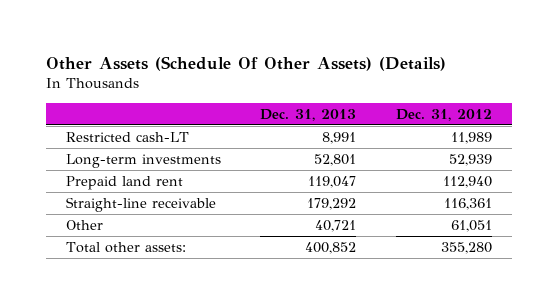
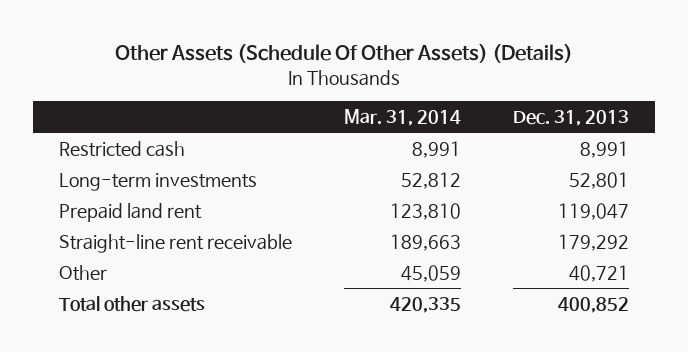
[396,108,493,121] Dec. 31, 2012 -> none
none -> [344,109,462,127] Mar. 31, 2014
[65,131,189,142] Restricted cash-LT -> [58,140,185,157] Restricted cash
[65,196,216,212] Straight-line receivable -> [58,233,292,253] Straight-line rent receivable
[65,241,186,253] Total other assets: -> [58,295,205,312] Total other assets

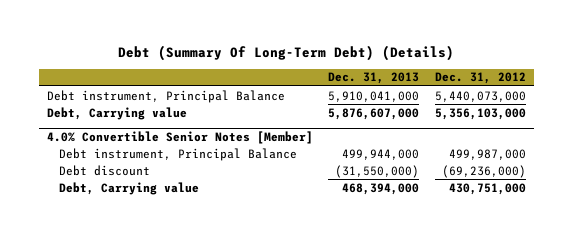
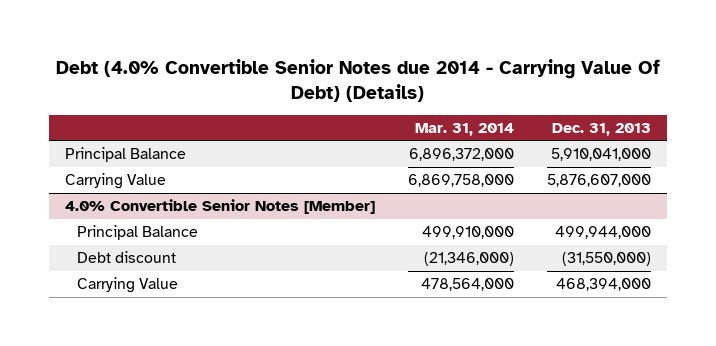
[118,44,455,61] Debt (Summary Of Long-Term Debt) (Details) -> [56,58,661,102] Debt (4.0% Convertible Senior Notes due 2014 - Carrying Value Of Debt) (Details)
[435,72,527,85] Dec. 31, 2012 -> none
none -> [415,122,515,136] Mar. 31, 2014
[46,89,285,103] Debt instrument, Principal Balance -> [65,147,187,163] Principal Balance
[46,106,187,120] Debt, Carrying value -> [65,173,167,190] Carrying Value
[58,147,297,161] Debt instrument, Principal Balance -> [76,225,198,241] Principal Balance
[58,181,199,195] Debt, Carrying value -> [76,277,178,294] Carrying Value

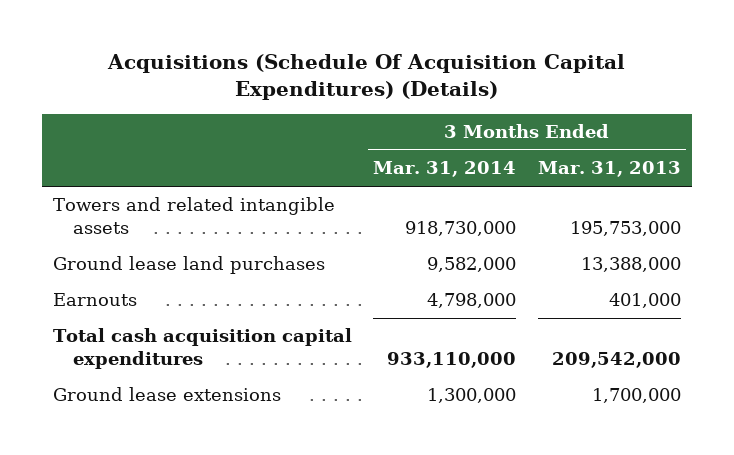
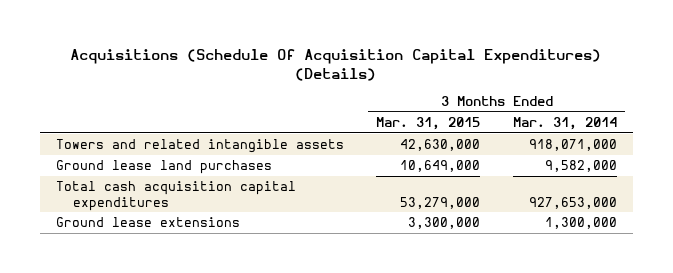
[537,161,681,178] Mar. 31, 2013 -> none
none -> [376,116,481,130] Mar. 31, 2015
[405,220,517,236] 918,730,000 -> [528,139,617,152] 918,071,000
[52,293,137,307] Earnouts -> none
[387,351,517,368] 933,110,000 -> [528,196,617,209] 927,653,000

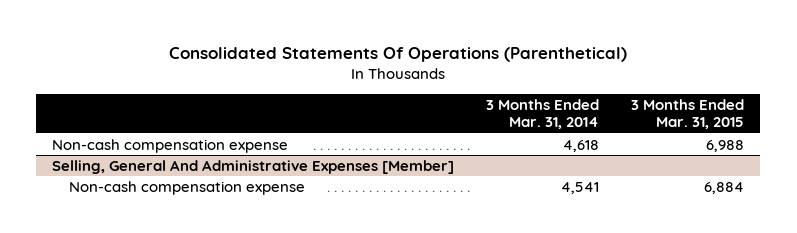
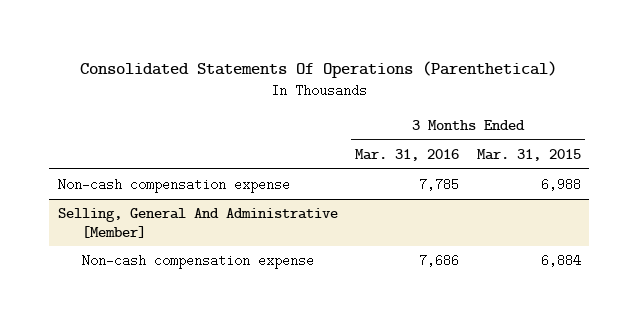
[486,98,600,130] 3 Months Ended Mar. 31, 2014 -> none
none -> [355,149,460,162] Mar. 31, 2016
[52,159,455,174] Selling, General And Administrative Expenses [Member] -> [58,208,339,238] Selling, General And Administrative [Member]

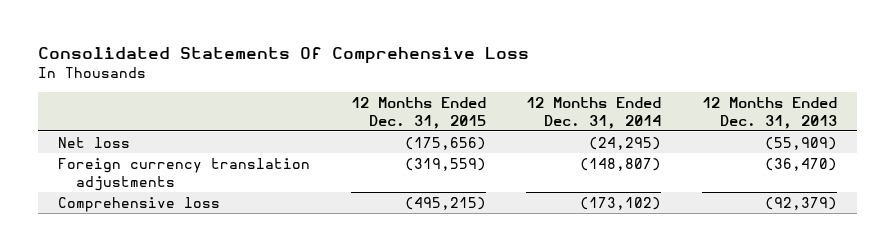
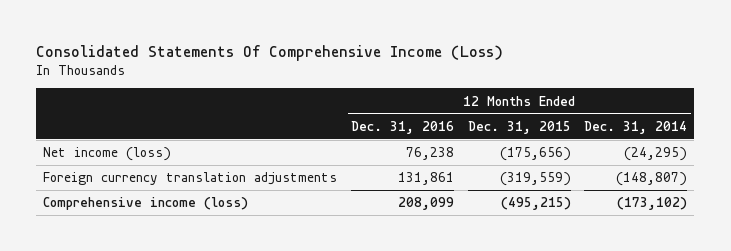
[37,47,529,65] Consolidated Statements Of Comprehensive Loss -> [36,45,504,62] Consolidated Statements Of Comprehensive Income (Loss)
[701,96,837,129] 12 Months Ended Dec. 31, 2013 -> none
none -> [350,120,454,134] Dec. 31, 2016
[58,136,131,148] Net loss -> [43,147,172,162] Net income (loss)
[58,196,221,212] Comprehensive loss -> [43,197,249,211] Comprehensive income (loss)

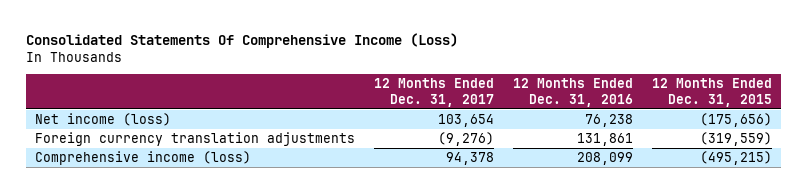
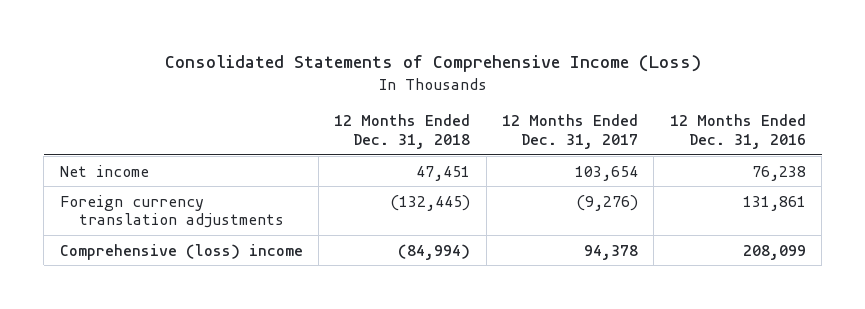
[25,32,458,48] Consolidated Statements Of Comprehensive Income (Loss) -> [164,55,701,73] Consolidated Statements of Comprehensive Income (Loss)
[651,77,772,107] 12 Months Ended Dec. 31, 2015 -> none
none -> [334,114,471,149] 12 Months Ended Dec. 31, 2018
[35,113,172,127] Net income (loss) -> [59,164,149,177] Net income
[35,151,252,166] Comprehensive income (loss) -> [59,243,303,260] Comprehensive (loss) income

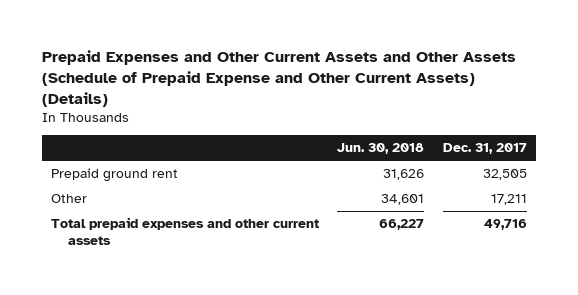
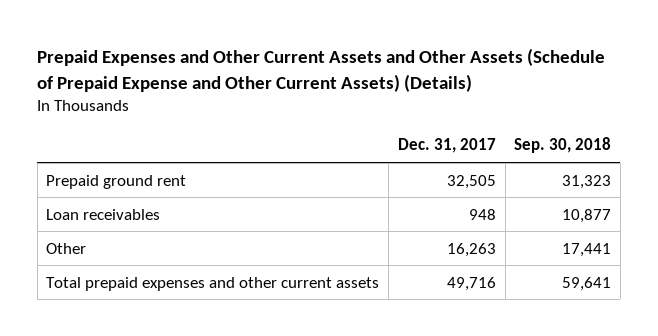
[337,143,425,155] Jun. 30, 2018 -> none
none -> [514,137,612,154] Sep. 30, 2018
none -> [46,208,161,220] Loan receivables
[491,194,528,206] 17,211 -> [446,242,496,257] 16,263

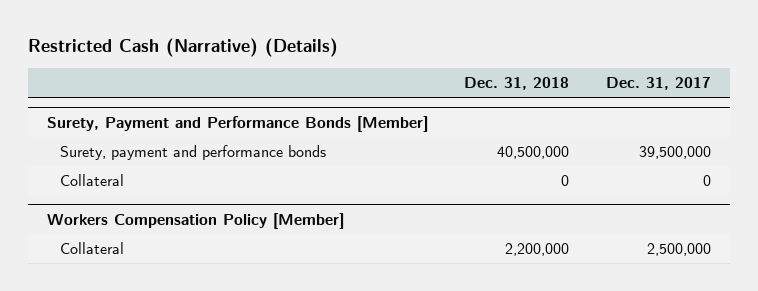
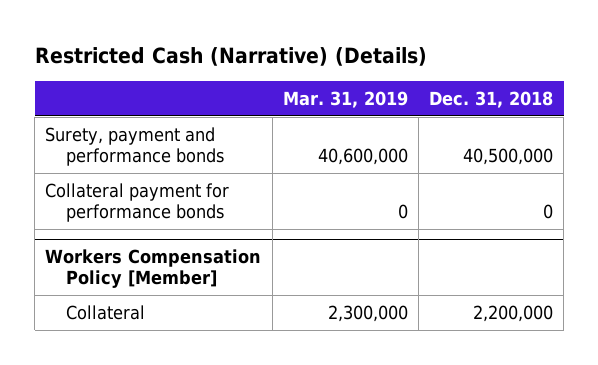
[606,76,712,90] Dec. 31, 2017 -> none
none -> [282,90,408,108] Mar. 31, 2019
[46,115,428,132] Surety, Payment and Performance Bonds [Member] -> none
[59,174,124,187] Collateral -> none
none -> [45,183,230,222] Collateral payment for performance bonds

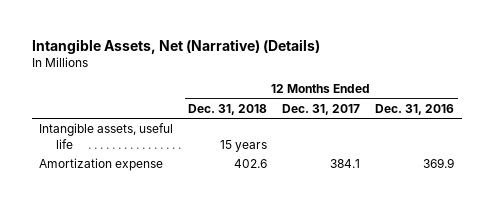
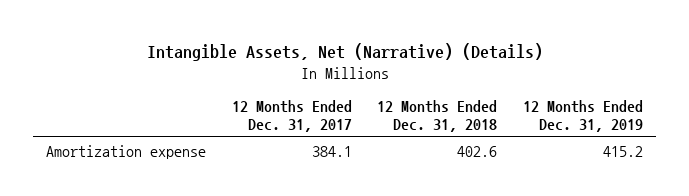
[375,103,455,115] Dec. 31, 2016 -> none
none -> [522,99,643,133] 12 Months Ended Dec. 31, 2019
[39,123,174,149] Intangible assets, useful life -> none

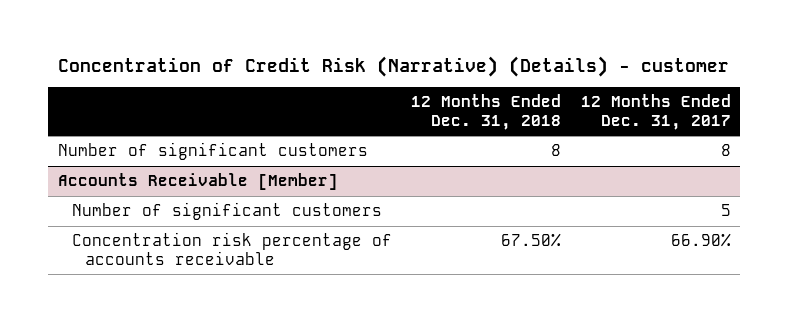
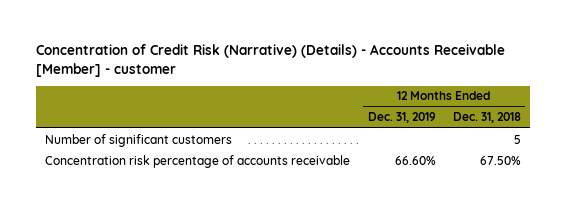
[58,55,730,77] Concentration of Credit Risk (Narrative) (Details) - customer -> [36,44,506,77] Concentration of Credit Risk (Narrative) (Details) - Accounts Receivable [Member] - customer
[580,94,731,130] 12 Months Ended Dec. 31, 2017 -> none
none -> [367,112,436,124] Dec. 31, 2019
[57,173,338,191] Accounts Receivable [Member] -> none
[71,202,382,221] Number of significant customers -> none
[551,144,562,157] 8 -> [513,134,521,144] 5

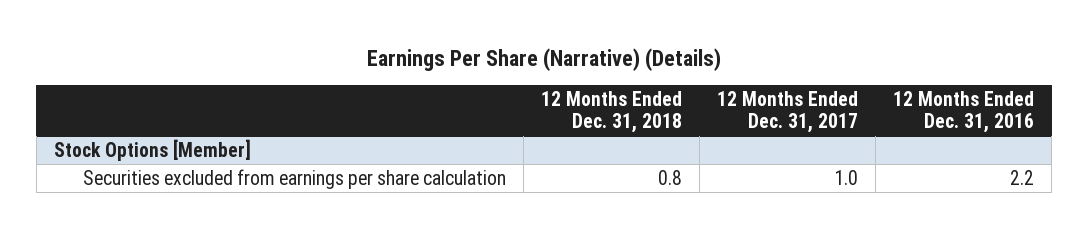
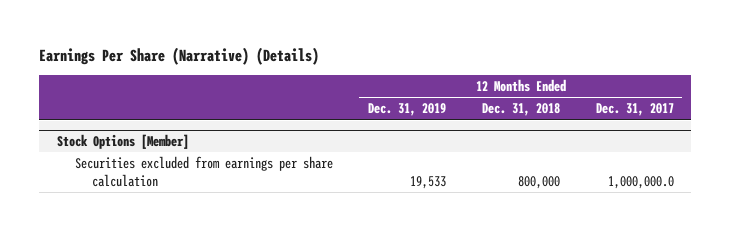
[893,90,1035,134] 12 Months Ended Dec. 31, 2016 -> none
none -> [368,103,447,117] Dec. 31, 2019
[658,169,683,185] 0.8 -> [517,176,560,190] 800,000
[834,169,859,185] 1.0 -> [607,176,674,190] 1,000,000.0

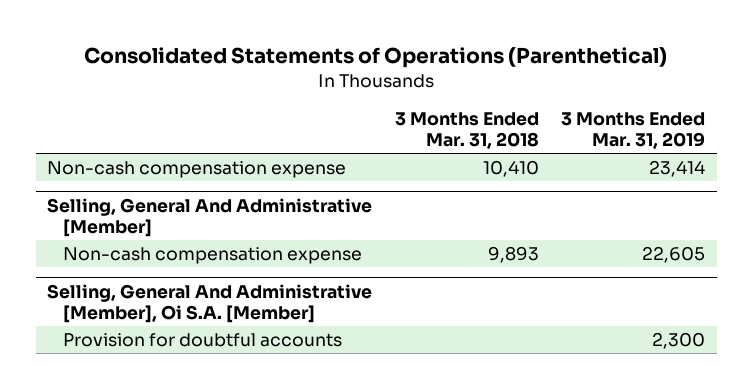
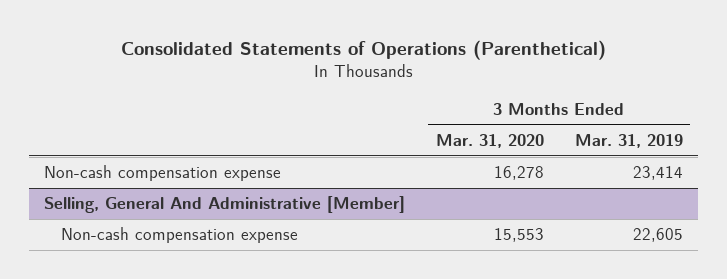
[394,111,539,150] 3 Months Ended Mar. 31, 2018 -> none
none -> [436,133,545,148] Mar. 31, 2020
[47,283,373,324] Selling, General And Administrative [Member], Oi S.A. [Member] -> none
[63,333,343,348] Provision for doubtful accounts -> none

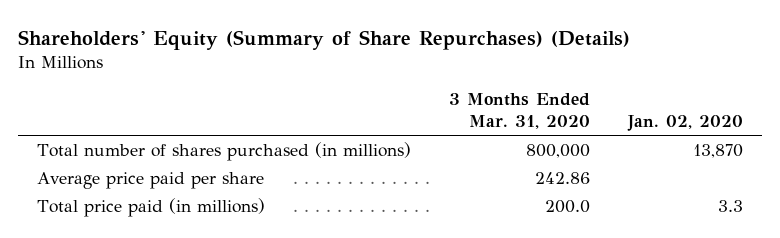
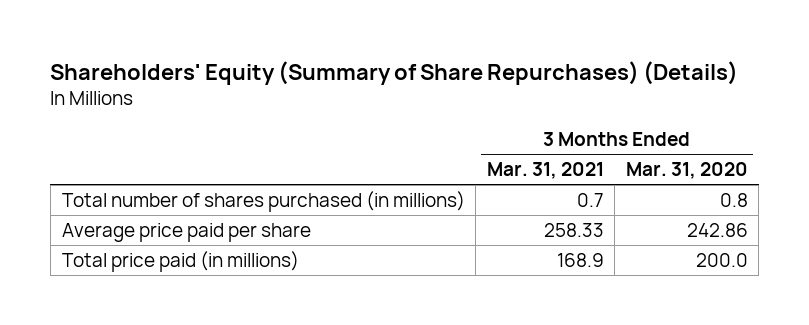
[627,115,744,132] Jan. 02, 2020 -> none
none -> [486,162,604,180] Mar. 31, 2021
[526,144,591,159] 800,000 -> [719,192,748,207] 0.8

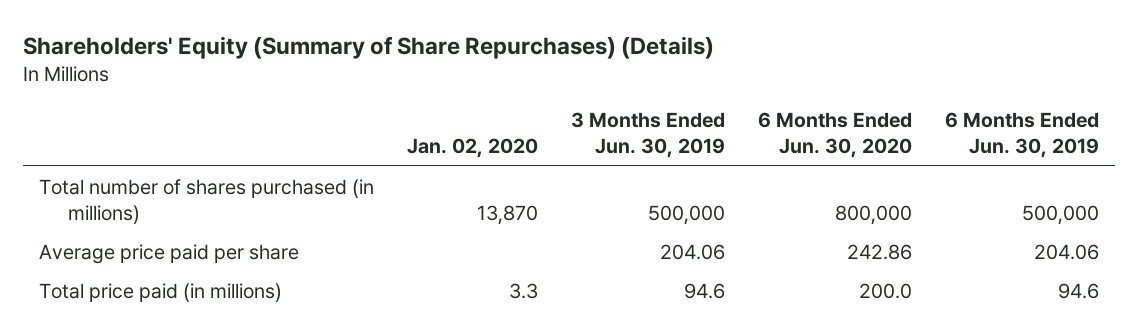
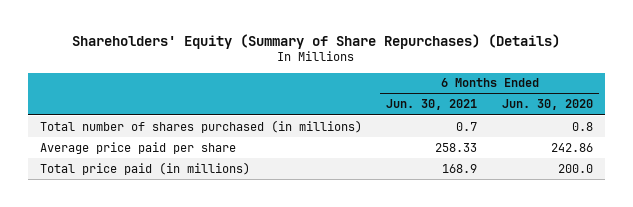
[406,138,538,159] Jan. 02, 2020 -> none
[570,112,725,159] 3 Months Ended Jun. 30, 2019 -> none
[944,112,1099,159] 6 Months Ended Jun. 30, 2019 -> none
none -> [386,99,478,111] Jun. 30, 2021
[834,204,912,225] 800,000 -> [571,121,593,131] 0.8

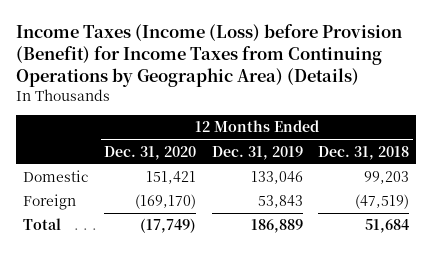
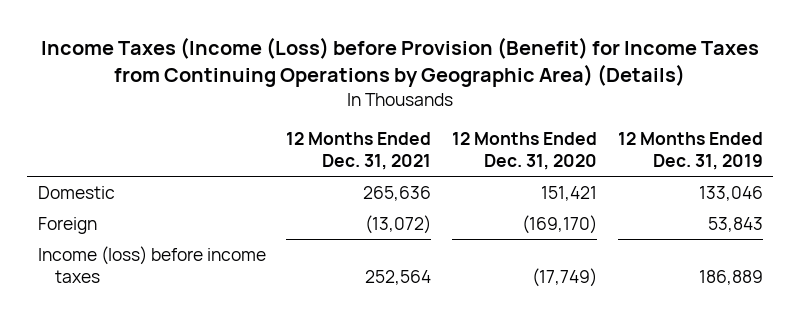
[317,145,409,160] Dec. 31, 2018 -> none
none -> [286,132,432,171] 12 Months Ended Dec. 31, 2021
[23,218,62,231] Total -> [37,246,266,283] Income (loss) before income taxes

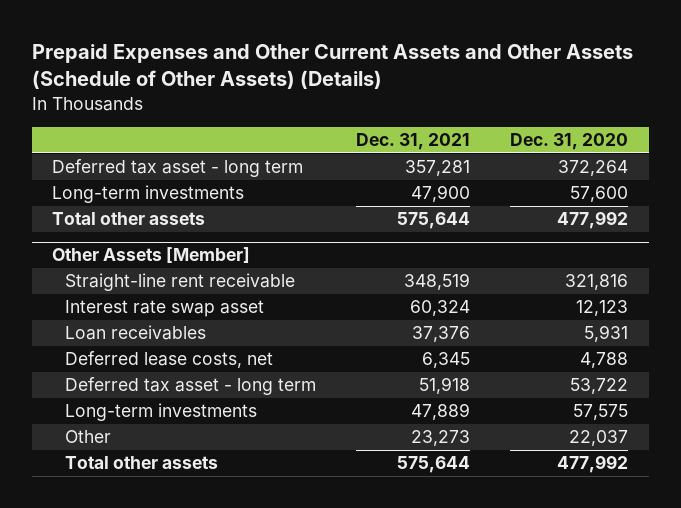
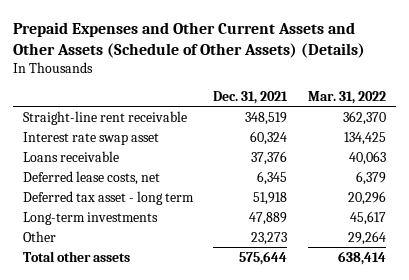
[510,133,629,151] Dec. 31, 2020 -> none
none -> [307,91,386,105] Mar. 31, 2022
[52,159,304,178] Deferred tax asset - long term -> none
[52,185,245,204] Long-term investments -> none
[52,212,206,226] Total other assets -> none
[52,247,251,264] Other Assets [Member] -> none
[64,325,206,341] Loan receivables -> [23,150,120,162] Loans receivable

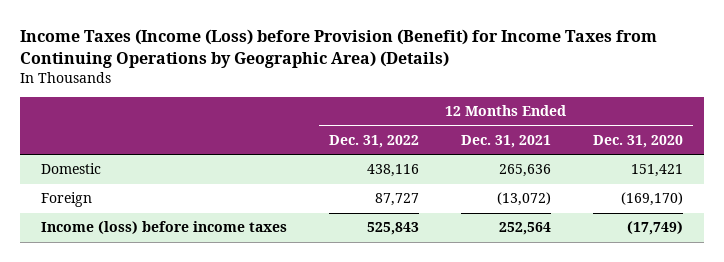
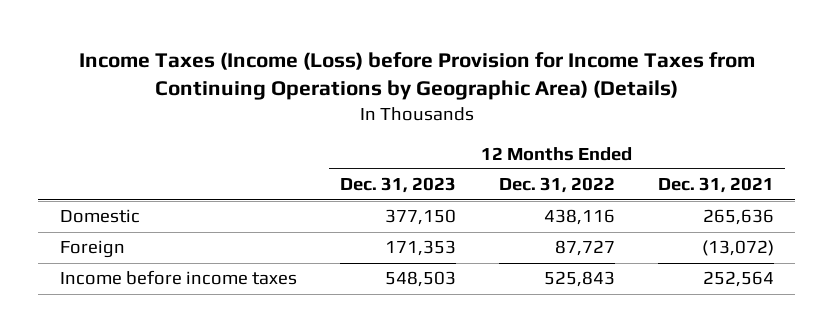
[20,29,658,68] Income Taxes (Income (Loss) before Provision (Benefit) for Income Taxes from Continuing Operations by Geographic Area) (Details) -> [78,51,755,101] Income Taxes (Income (Loss) before Provision for Income Taxes from Continuing Operations by Geographic Area) (Details)
[592,134,683,148] Dec. 31, 2020 -> none
none -> [339,177,456,194] Dec. 31, 2023
[41,221,288,235] Income (loss) before income taxes -> [59,270,297,286] Income before income taxes

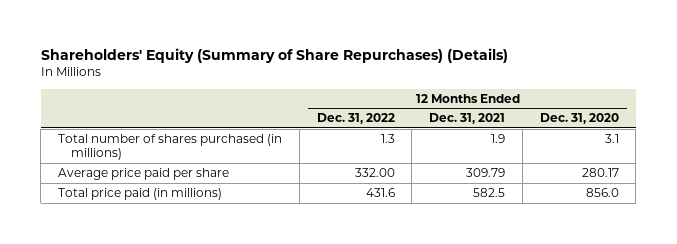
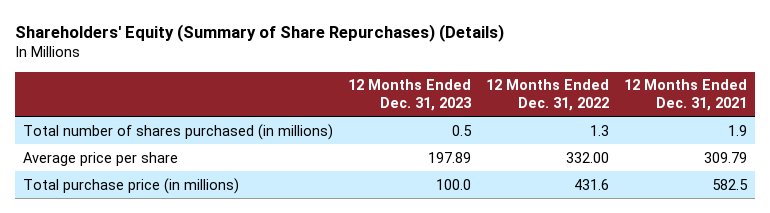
[539,113,619,125] Dec. 31, 2020 -> none
none -> [347,79,472,111] 12 Months Ended Dec. 31, 2023
[58,168,230,181] Average price paid per share -> [22,151,178,166] Average price per share
[58,188,223,201] Total price paid (in millions) -> [22,177,239,194] Total purchase price (in millions)

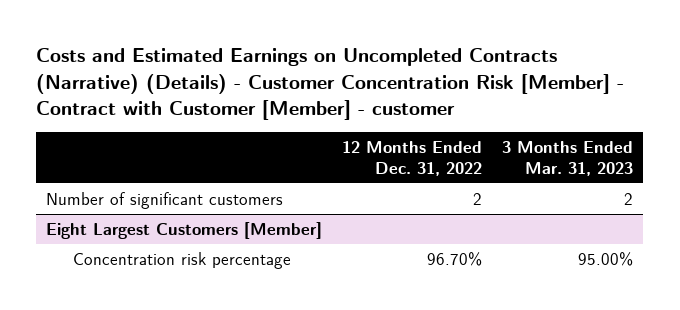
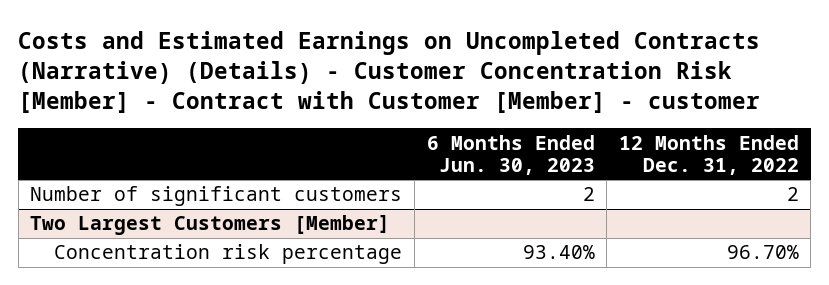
[502,140,634,176] 3 Months Ended Mar. 31, 2023 -> none
none -> [426,134,595,175] 6 Months Ended Jun. 30, 2023
[46,221,323,239] Eight Largest Customers [Member] -> [30,215,391,236] Two Largest Customers [Member]

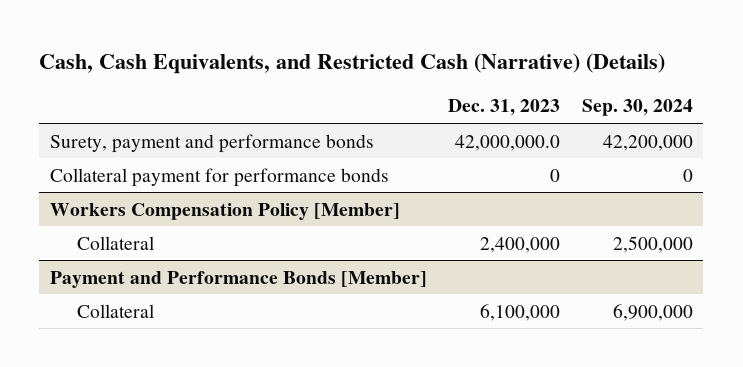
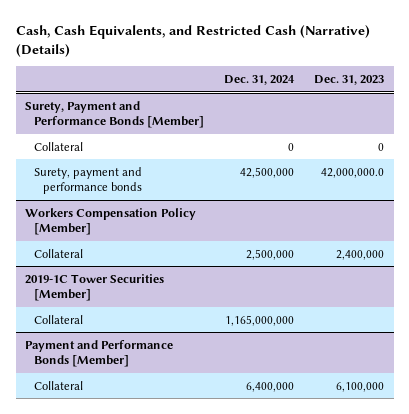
[581,99,693,117] Sep. 30, 2024 -> none
none -> [224,74,296,85] Dec. 31, 2024
none -> [25,100,205,129] Surety, Payment and Performance Bonds [Member]
none -> [34,141,84,151] Collateral
[50,167,390,187] Collateral payment for performance bonds -> none
none -> [25,273,165,302] 2019-1C Tower Securities [Member]
none -> [34,314,84,324] Collateral

